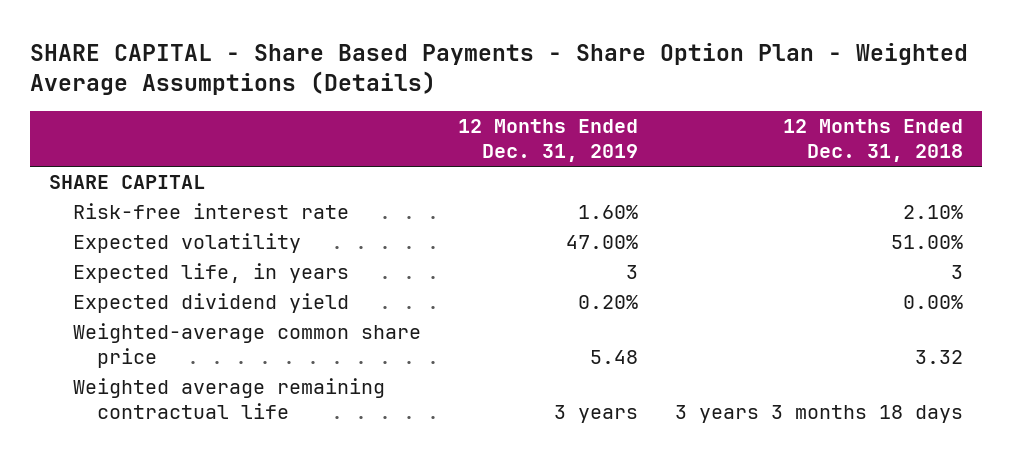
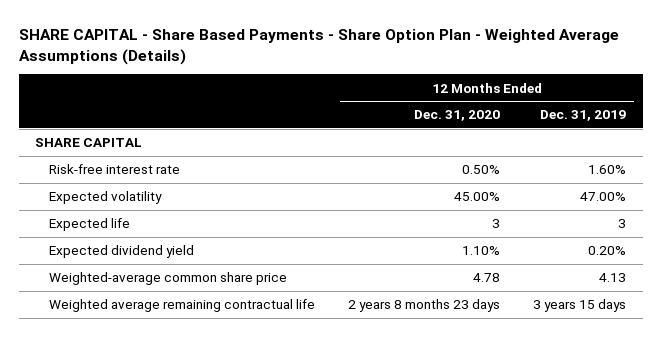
[783,119,964,163] 12 Months Ended Dec. 31, 2018 -> none
none -> [414,110,501,122] Dec. 31, 2020
[72,263,349,284] Expected life, in years -> [49,218,131,232] Expected life
[590,350,639,365] 5.48 -> [599,273,627,283] 4.13
[554,405,639,424] 3 years -> [533,299,627,313] 3 years 15 days

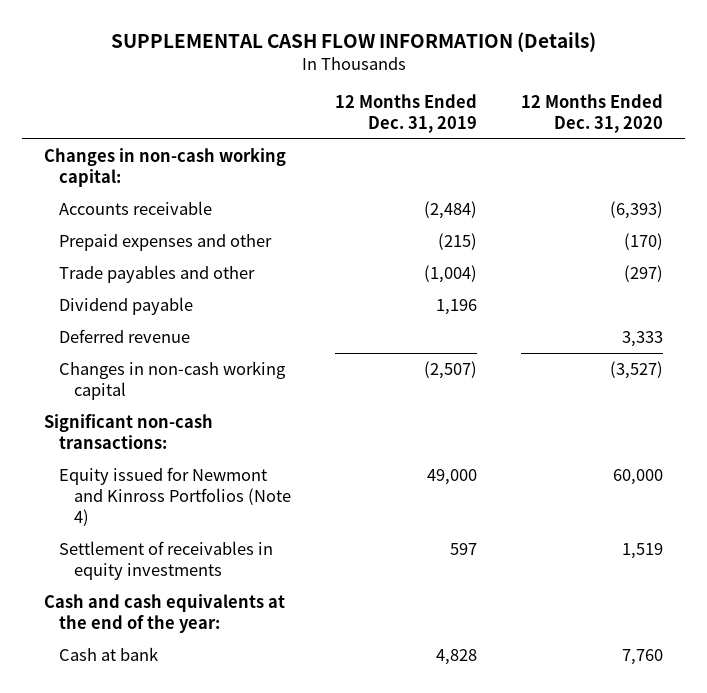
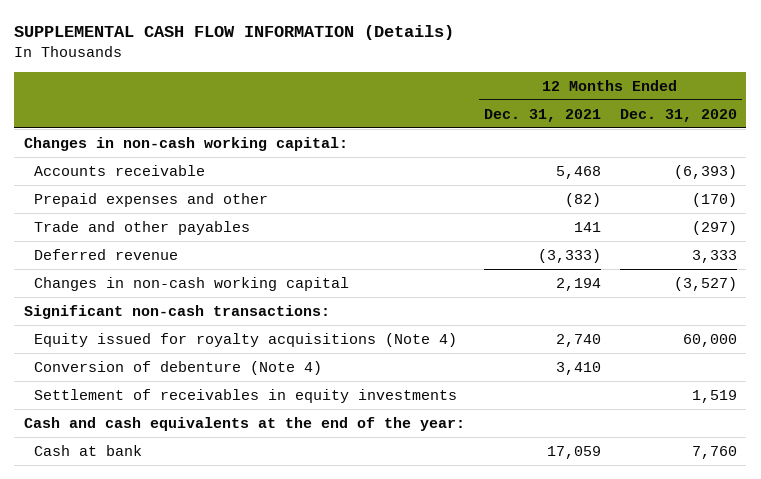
[334,94,477,134] 12 Months Ended Dec. 31, 2019 -> none
none -> [483,108,601,122] Dec. 31, 2021
[58,296,193,315] Dividend payable -> none
[58,264,255,283] Trade payables and other -> [34,220,251,235] Trade and other payables
[58,466,291,526] Equity issued for Newmont and Kinross Portfolios (Note 4) -> [34,332,458,347] Equity issued for royalty acquisitions (Note 4)
none -> [34,360,323,375] Conversion of debenture (Note 4)

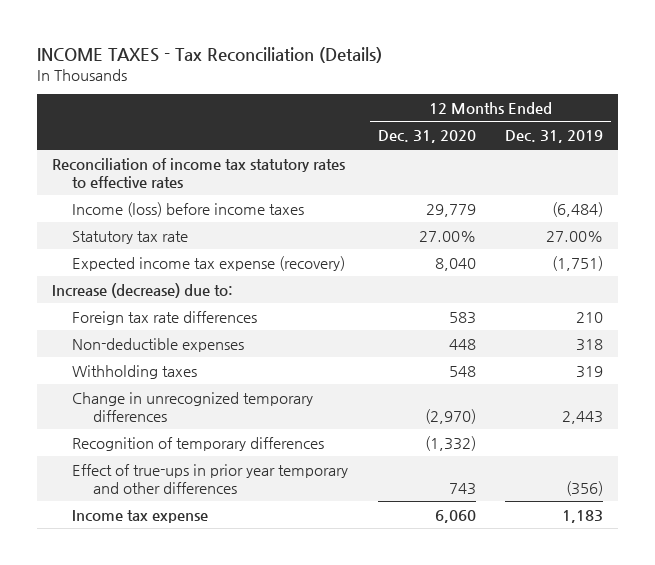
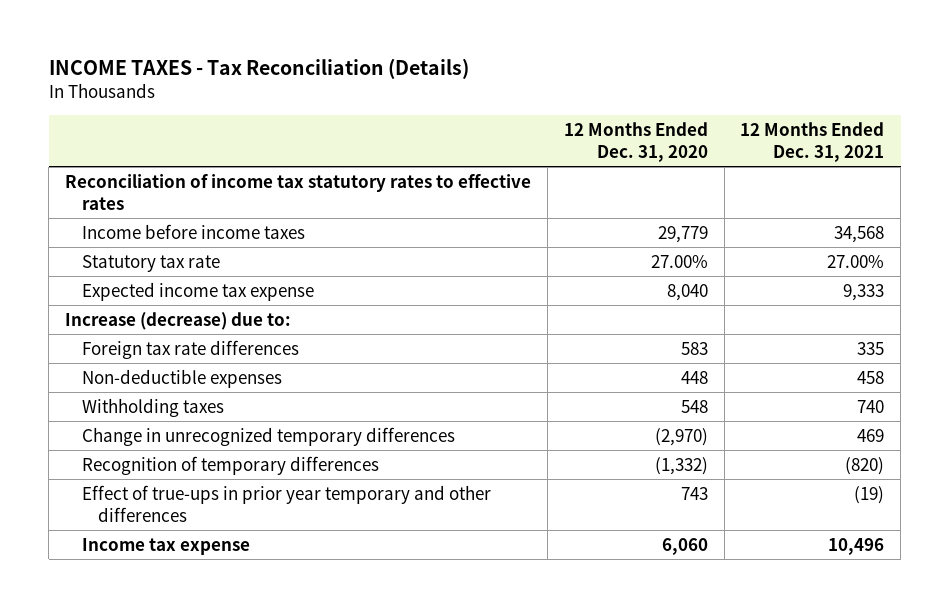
[505,130,604,144] Dec. 31, 2019 -> none
none -> [740,122,885,162] 12 Months Ended Dec. 31, 2021
[72,201,305,217] Income (loss) before income taxes -> [81,223,305,239] Income before income taxes
[72,255,346,271] Expected income tax expense (recovery) -> [81,281,314,301] Expected income tax expense

